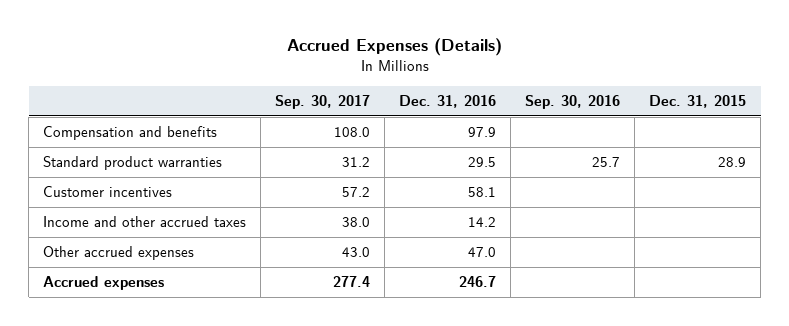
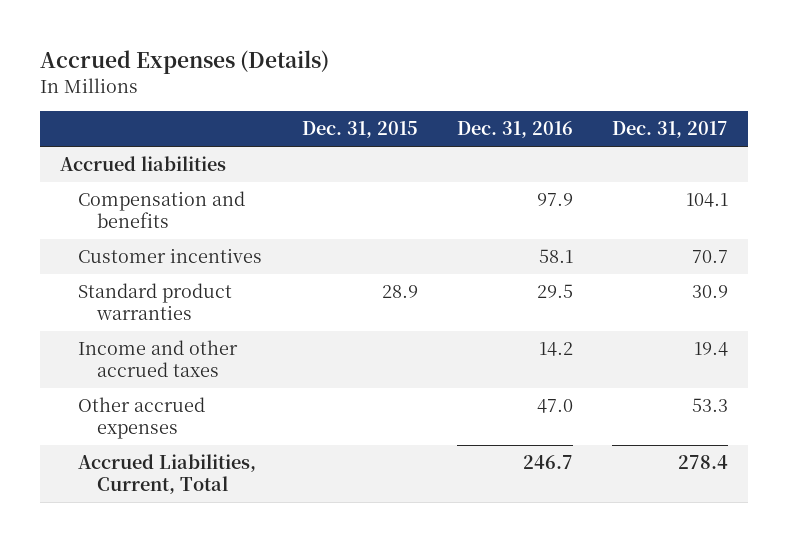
[275,94,371,109] Sep. 30, 2017 -> none
[525,94,621,109] Sep. 30, 2016 -> none
none -> [612,121,729,139] Dec. 31, 2017
none -> [59,156,226,172] Accrued liabilities
[43,156,223,171] Standard product warranties -> [78,283,233,320] Standard product warranties
[43,276,165,291] Accrued expenses -> [78,454,257,494] Accrued Liabilities, Current, Total

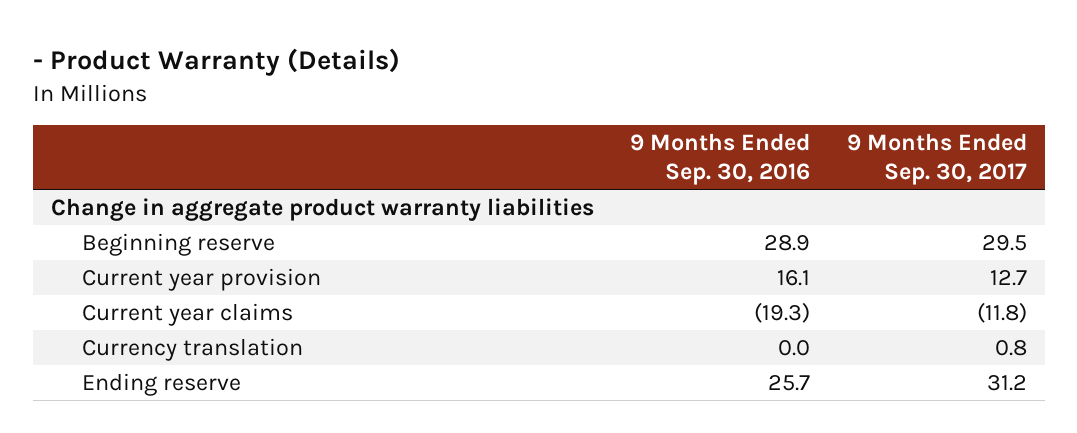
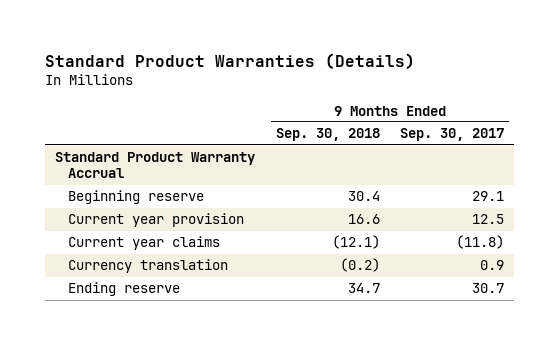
[32,48,400,77] - Product Warranty (Details) -> [45,52,416,69] Standard Product Warranties (Details)
[630,132,811,185] 9 Months Ended Sep. 30, 2016 -> none
none -> [275,128,380,142] Sep. 30, 2018
[50,198,594,222] Change in aggregate product warranty liabilities -> none
none -> [55,152,256,179] Standard Product Warranty Accrual
[981,235,1027,252] 29.5 -> [472,191,505,202] 29.1
[989,270,1027,287] 12.7 -> [472,214,505,225] 12.5
[994,340,1027,357] 0.8 -> [480,260,505,271] 0.9
[986,375,1027,392] 31.2 -> [472,283,505,294] 30.7

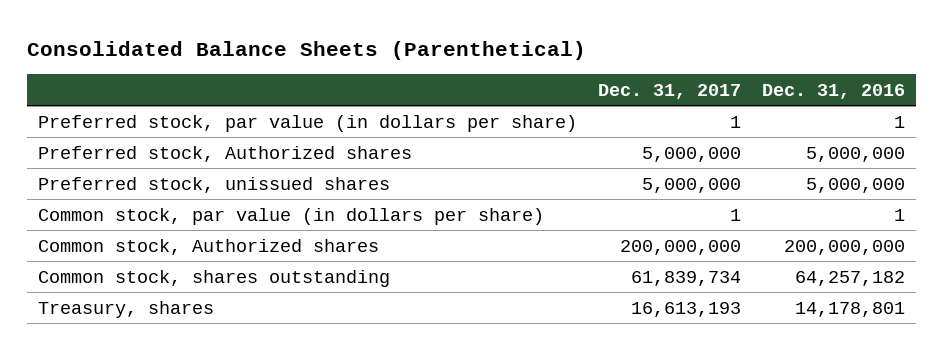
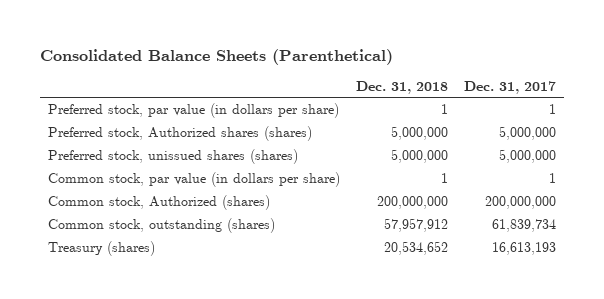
[762,84,906,100] Dec. 31, 2016 -> none
none -> [355,80,448,94] Dec. 31, 2018
[37,145,412,162] Preferred stock, Authorized shares -> [47,126,312,142] Preferred stock, Authorized shares (shares)
[37,176,390,193] Preferred stock, unissued shares -> [47,149,298,165] Preferred stock, unissued shares (shares)
[37,238,379,255] Common stock, Authorized shares -> [47,195,270,211] Common stock, Authorized (shares)
[37,269,390,287] Common stock, shares outstanding -> [47,218,275,234] Common stock, outstanding (shares)
[37,300,214,318] Treasury, shares -> [47,241,155,257] Treasury (shares)

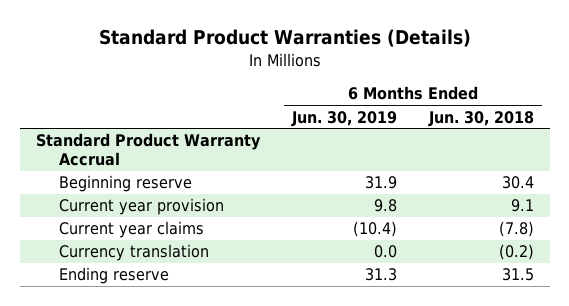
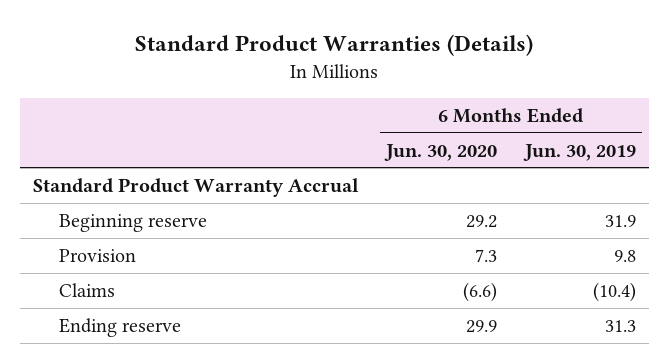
[427,110,534,127] Jun. 30, 2018 -> none
none -> [384,143,498,161] Jun. 30, 2020
[58,244,209,262] Currency translation -> none
[58,198,224,216] Current year provision -> [59,248,137,262] Provision
[58,221,204,239] Current year claims -> [59,282,116,297] Claims

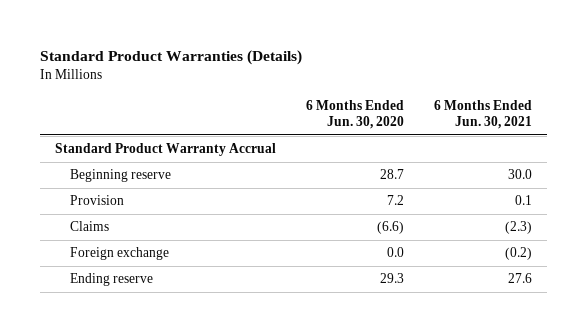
[522,143,636,161] Jun. 30, 2019 -> none
none -> [434,99,533,130] 6 Months Ended Jun. 30, 2021
[466,214,498,228] 29.2 -> [380,169,405,180] 28.7
[475,248,498,262] 7.3 -> [387,195,405,206] 7.2
none -> [70,247,170,261] Foreign exchange
[466,319,498,333] 29.9 -> [380,273,405,284] 29.3

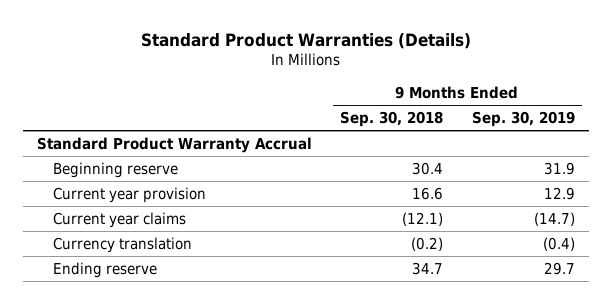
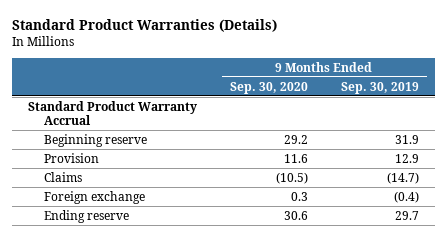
[340,110,444,127] Sep. 30, 2018 -> none
none -> [229,81,308,94] Sep. 30, 2020
[53,186,207,203] Current year provision -> [44,152,100,163] Provision
[53,211,187,228] Current year claims -> [44,171,83,182] Claims
[53,236,193,253] Currency translation -> [44,190,146,204] Foreign exchange

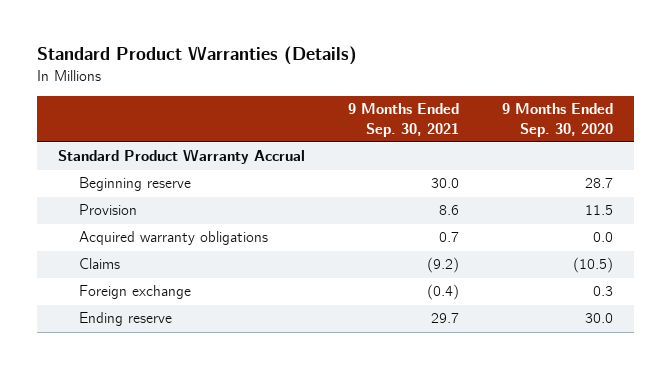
[340,81,419,94] Sep. 30, 2019 -> none
none -> [347,103,459,137] 9 Months Ended Sep. 30, 2021
[283,134,308,144] 29.2 -> [584,178,613,189] 28.7
[283,153,308,163] 11.6 -> [584,205,613,216] 11.5
none -> [79,231,269,246] Acquired warranty obligations
[283,210,308,220] 30.6 -> [584,313,613,324] 30.0

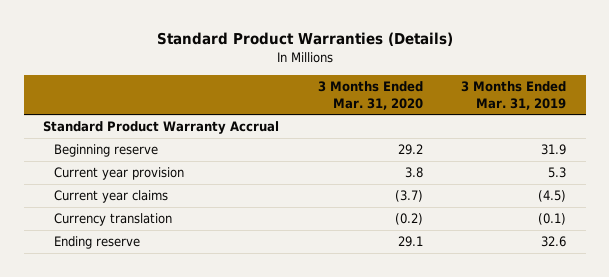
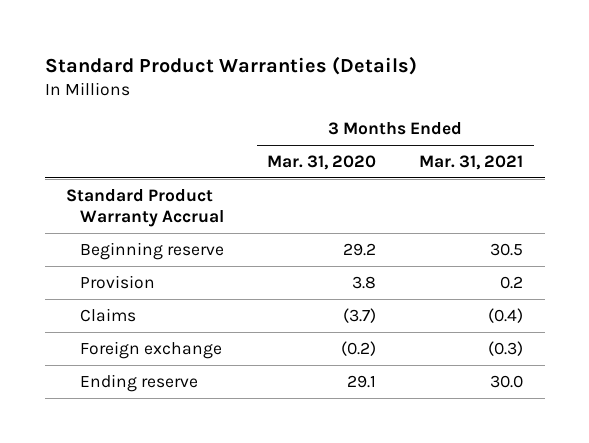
[461,81,567,110] 3 Months Ended Mar. 31, 2019 -> none
none -> [419,154,524,170] Mar. 31, 2021
[53,167,184,181] Current year provision -> [80,274,156,289] Provision
[53,190,168,204] Current year claims -> [80,307,137,322] Claims
[53,213,172,227] Currency translation -> [80,340,223,359] Foreign exchange

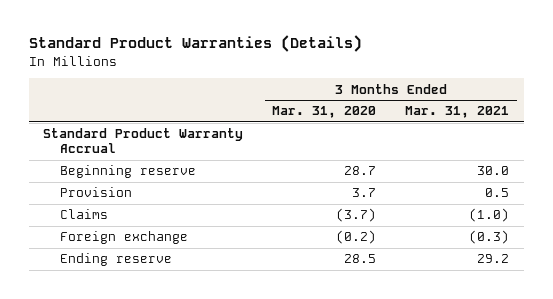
[343,242,377,256] 29.2 -> [344,166,377,176] 28.7
[490,242,524,256] 30.5 -> [477,166,510,176] 30.0
[352,275,377,289] 3.8 -> [352,188,377,198] 3.7
[500,275,524,289] 0.2 -> [485,188,510,198] 0.5
[488,307,524,323] (0.4) -> [469,208,510,223] (1.0)
[347,374,377,388] 29.1 -> [344,254,377,264] 28.5
[490,374,524,388] 30.0 -> [477,254,510,264] 29.2

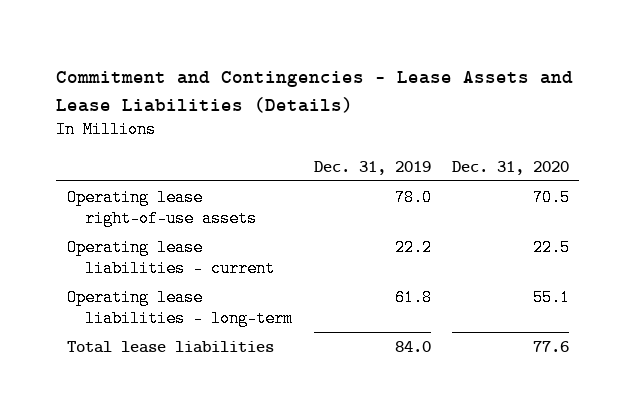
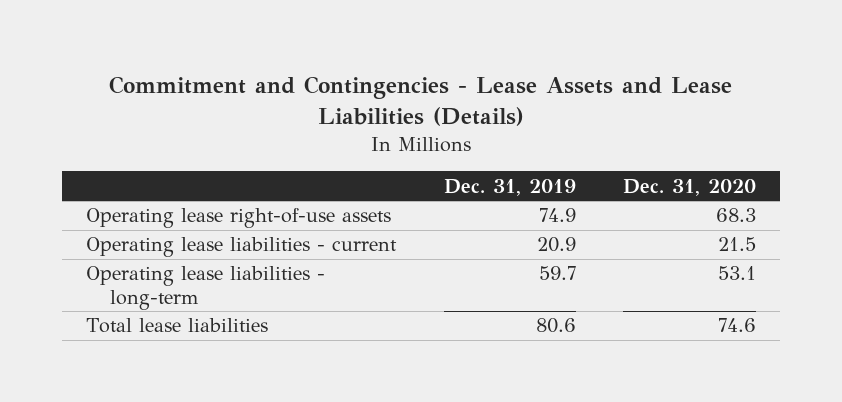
[394,188,432,206] 78.0 -> [538,208,576,223] 74.9
[532,188,570,206] 70.5 -> [716,208,757,223] 68.3
[394,238,432,256] 22.2 -> [536,237,576,253] 20.9
[532,238,570,256] 22.5 -> [718,237,757,252] 21.5
[394,288,432,306] 61.8 -> [538,266,576,281] 59.7
[532,288,570,306] 55.1 -> [718,266,757,281] 53.1
[394,340,431,352] 84.0 -> [535,318,576,334] 80.6
[532,340,569,352] 77.6 -> [718,318,757,333] 74.6

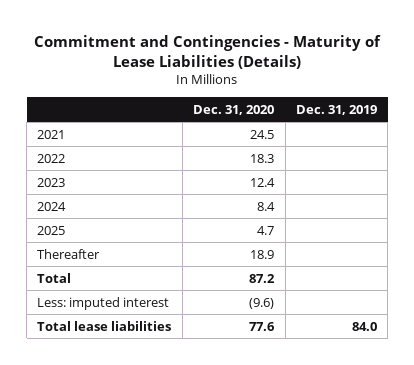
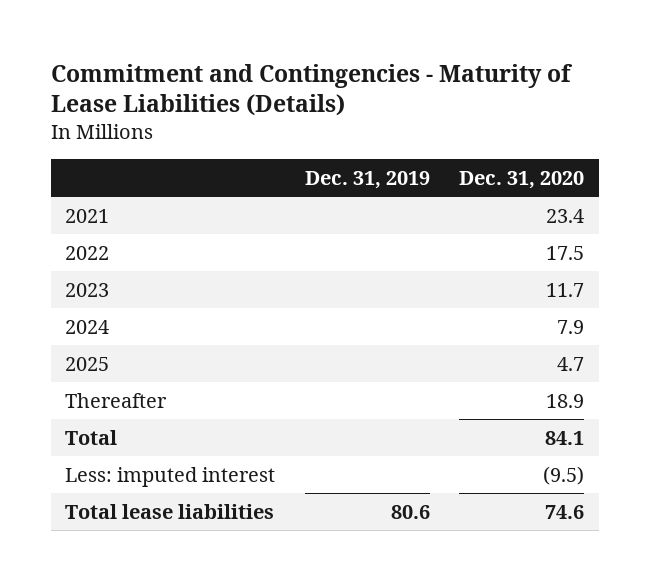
[250,129,275,139] 24.5 -> [546,208,585,223] 23.4
[250,153,275,163] 18.3 -> [546,245,585,260] 17.5
[250,177,276,187] 12.4 -> [546,282,585,297] 11.7
[257,201,276,211] 8.4 -> [557,319,585,334] 7.9
[249,273,276,283] 87.2 -> [545,430,585,445] 84.1
[249,297,275,309] (9.6) -> [543,465,585,485] (9.5)
[249,321,276,331] 77.6 -> [545,504,585,519] 74.6
[351,321,377,331] 84.0 -> [390,504,430,519] 80.6

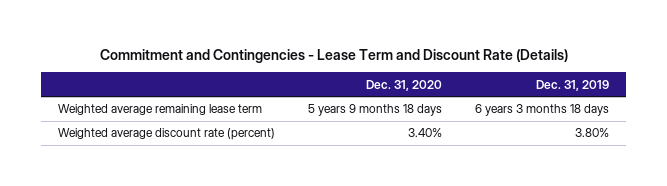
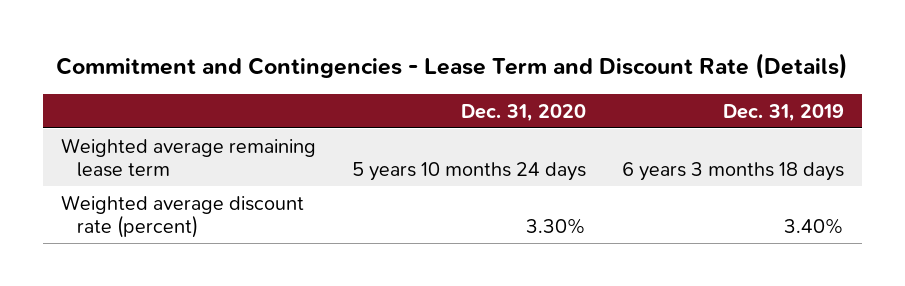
[308,104,443,117] 5 years 9 months 18 days -> [351,161,586,181] 5 years 10 months 24 days
[408,128,443,138] 3.40% -> [525,217,586,234] 3.30%
[575,128,610,138] 3.80% -> [783,217,844,234] 3.40%

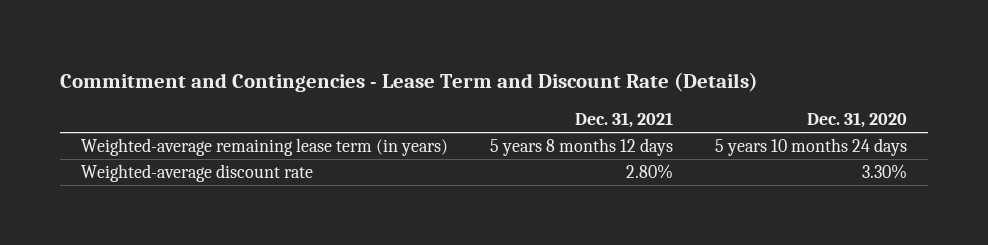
[722,103,844,122] Dec. 31, 2019 -> none
none -> [575,112,674,129] Dec. 31, 2021
[60,137,316,177] Weighted average remaining lease term -> [80,138,448,157] Weighted-average remaining lease term (in years)
[60,194,304,238] Weighted average discount rate (percent) -> [80,164,313,183] Weighted-average discount rate

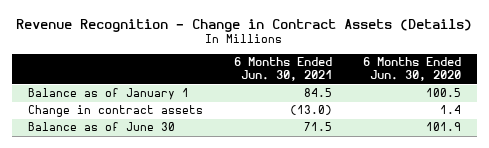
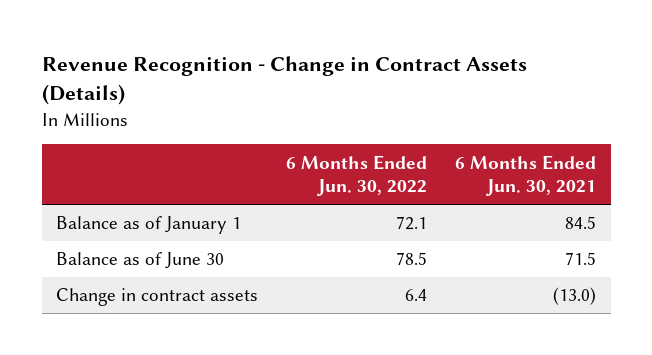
[363,57,462,82] 6 Months Ended Jun. 30, 2020 -> none
none -> [286,154,428,196] 6 Months Ended Jun. 30, 2022
[27,105,203,118] Change in contract assets -> [56,288,259,307] Change in contract assets

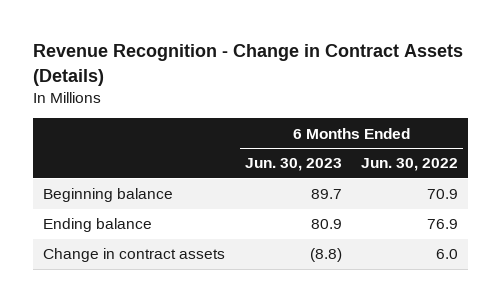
[455,154,597,196] 6 Months Ended Jun. 30, 2021 -> none
none -> [244,158,342,172] Jun. 30, 2023
[56,216,242,235] Balance as of January 1 -> none
[56,252,225,270] Balance as of June 30 -> none
none -> [43,188,174,203] Beginning balance
none -> [43,218,153,233] Ending balance
[405,289,428,302] 6.4 -> [436,249,459,260] 6.0

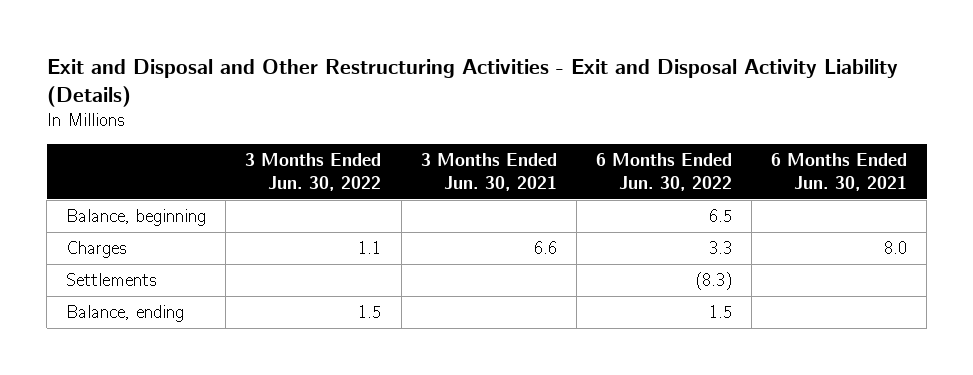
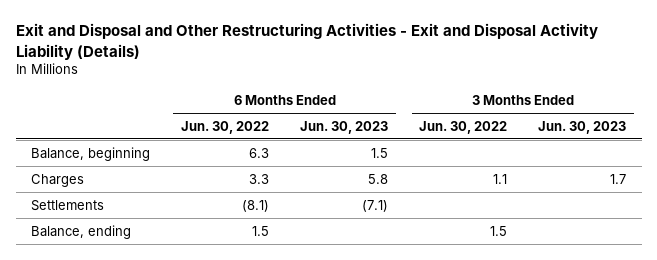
[420,152,557,191] 3 Months Ended Jun. 30, 2021 -> none
[771,152,908,191] 6 Months Ended Jun. 30, 2021 -> none
none -> [300,120,389,134] Jun. 30, 2023
none -> [538,120,627,134] Jun. 30, 2023
[708,208,732,222] 6.5 -> [249,147,270,158] 6.3
[694,271,732,290] (8.3) -> [242,199,270,212] (8.1)

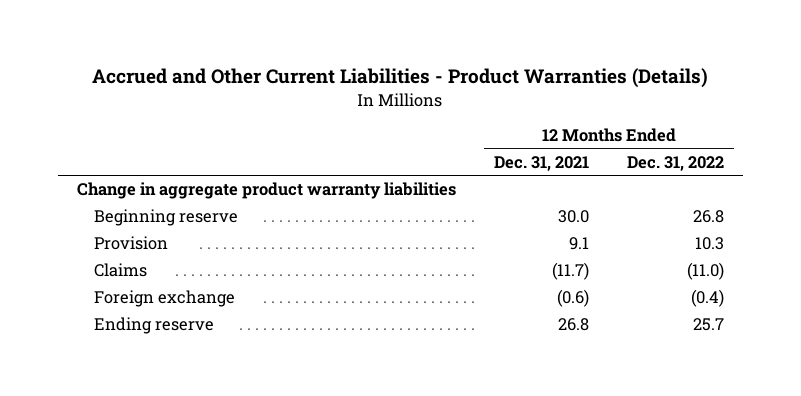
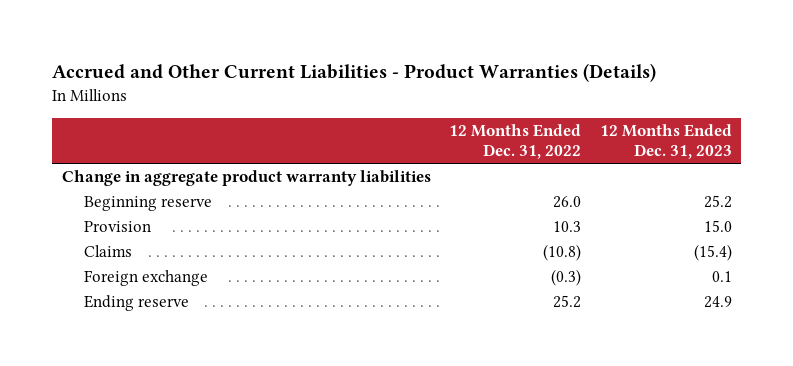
[493,156,589,172] Dec. 31, 2021 -> none
none -> [599,123,732,160] 12 Months Ended Dec. 31, 2023
[693,210,725,224] 26.8 -> [553,196,582,209] 26.0
[687,262,725,281] (11.0) -> [543,244,582,262] (10.8)
[691,289,725,308] (0.4) -> [551,269,582,287] (0.3)
[693,318,725,332] 25.7 -> [553,295,582,309] 25.2

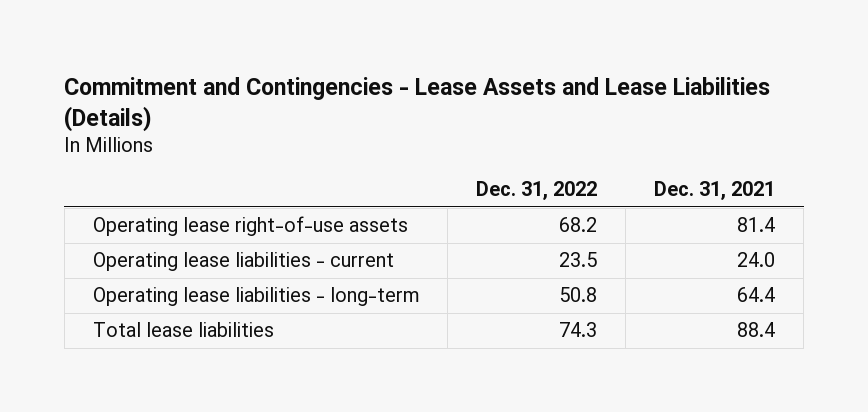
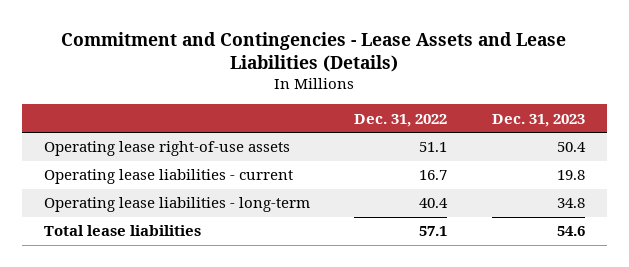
[654,181,776,201] Dec. 31, 2021 -> none
none -> [491,113,585,127] Dec. 31, 2023
[559,217,598,233] 68.2 -> [419,142,448,153] 51.1
[559,252,598,268] 23.5 -> [419,170,448,181] 16.7
[559,287,598,303] 50.8 -> [419,198,449,209] 40.4
[559,322,598,338] 74.3 -> [419,226,448,237] 57.1

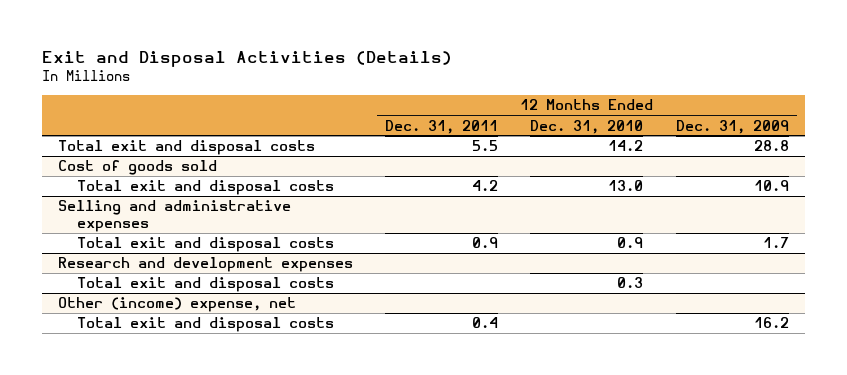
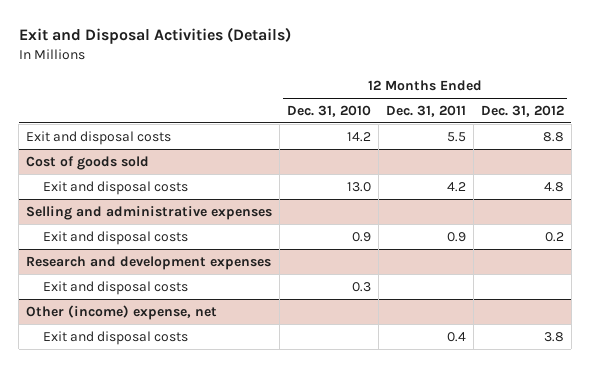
[675,119,789,134] Dec. 31, 2009 -> none
none -> [480,104,564,117] Dec. 31, 2012
[58,140,316,156] Total exit and disposal costs -> [26,130,172,145] Exit and disposal costs
[76,180,334,196] Total exit and disposal costs -> [42,180,188,195] Exit and disposal costs
[76,237,334,253] Total exit and disposal costs -> [42,230,188,245] Exit and disposal costs
[76,277,334,293] Total exit and disposal costs -> [42,280,188,295] Exit and disposal costs
[76,317,334,333] Total exit and disposal costs -> [42,330,188,345] Exit and disposal costs

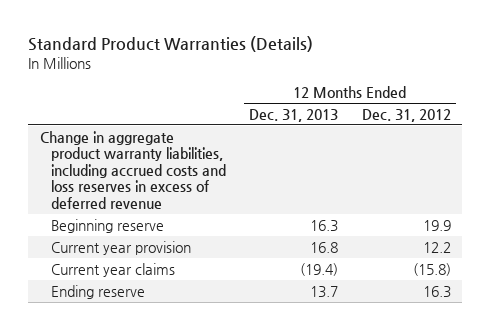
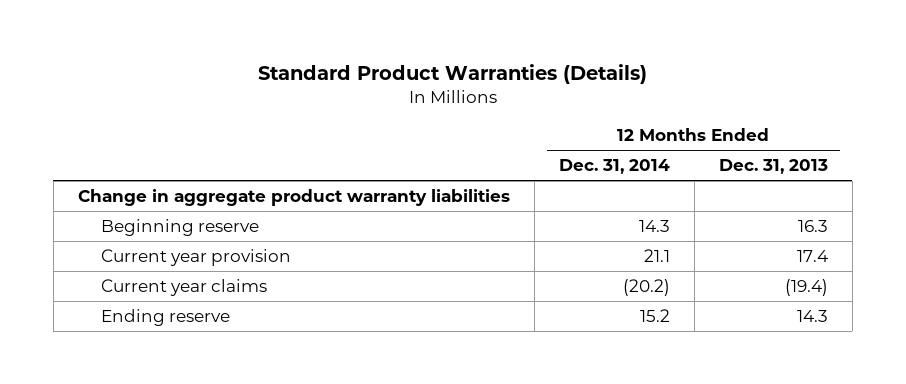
[361,108,451,122] Dec. 31, 2012 -> none
none -> [558,159,670,175] Dec. 31, 2014
[39,130,227,209] Change in aggregate product warranty liabilities, including accrued costs and loss reserves in excess of deferred revenue -> [77,189,510,207] Change in aggregate product warranty liabilities
[310,241,339,253] 16.8 -> [796,250,828,263] 17.4
[310,285,339,298] 13.7 -> [796,310,828,323] 14.3

